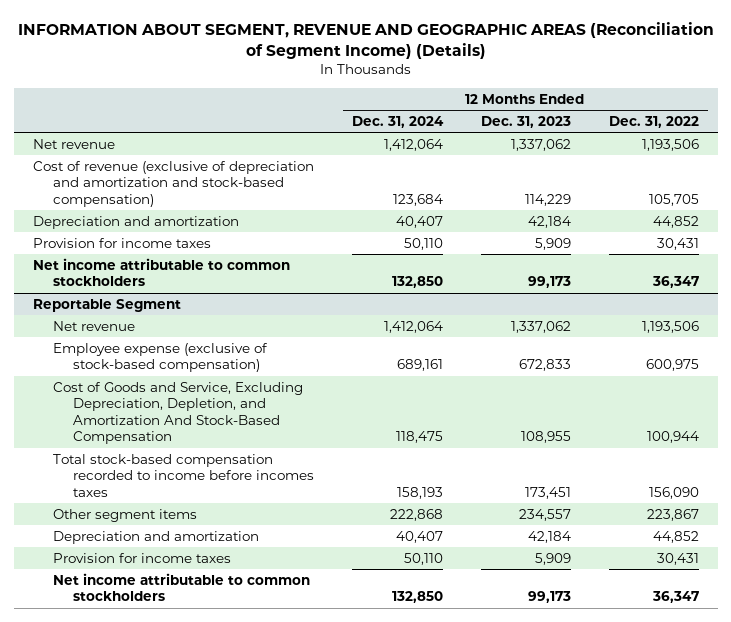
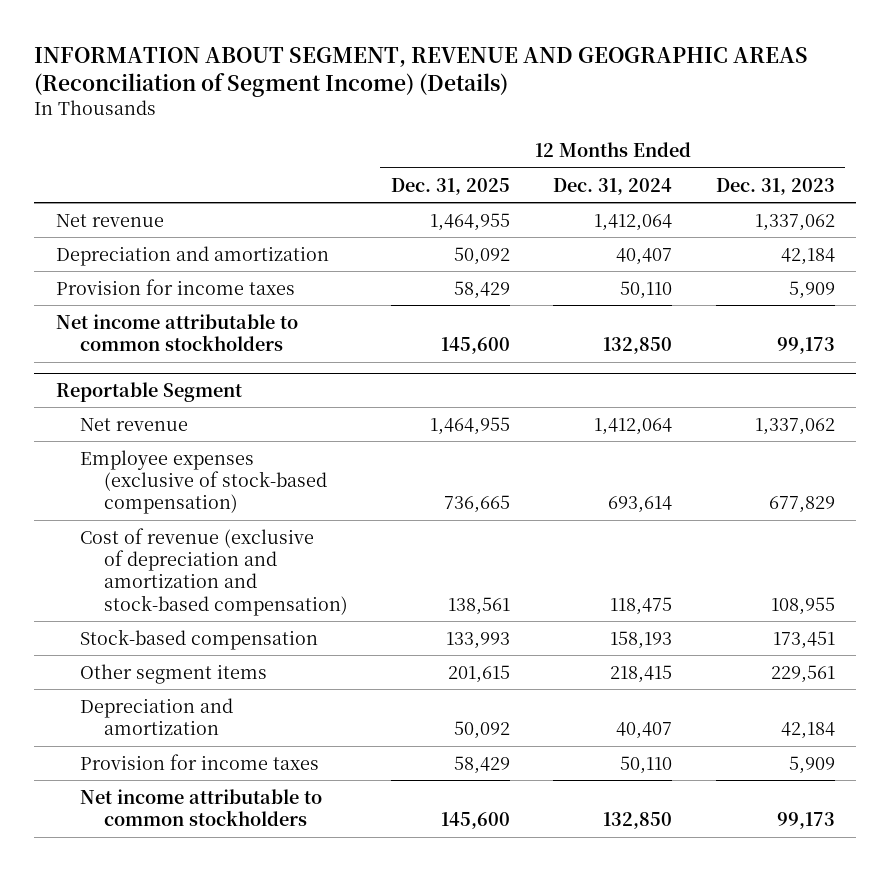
[608,115,699,128] Dec. 31, 2022 -> none
none -> [391,177,511,195] Dec. 31, 2025
[32,160,314,207] Cost of revenue (exclusive of depreciation and amortization and stock-based compensation) -> none
[52,342,268,373] Employee expense (exclusive of stock-based compensation) -> [79,449,327,515] Employee expenses (exclusive of stock-based compensation)
[396,359,443,372] 689,161 -> [608,496,673,514] 693,614
[518,359,571,372] 672,833 -> [768,496,835,514] 677,829
[52,381,303,445] Cost of Goods and Service, Excluding Depreciation, Depletion, and Amortization And Stock-Based Compensation -> [79,527,348,616] Cost of revenue (exclusive of depreciation and amortization and stock-based compensation)
[52,453,315,497] Total stock-based compensation recorded to income before incomes taxes -> [79,628,318,650] Stock-based compensation
[389,508,443,521] 222,868 -> [610,664,673,683] 218,415
[518,508,571,521] 234,557 -> [770,664,835,683] 229,561

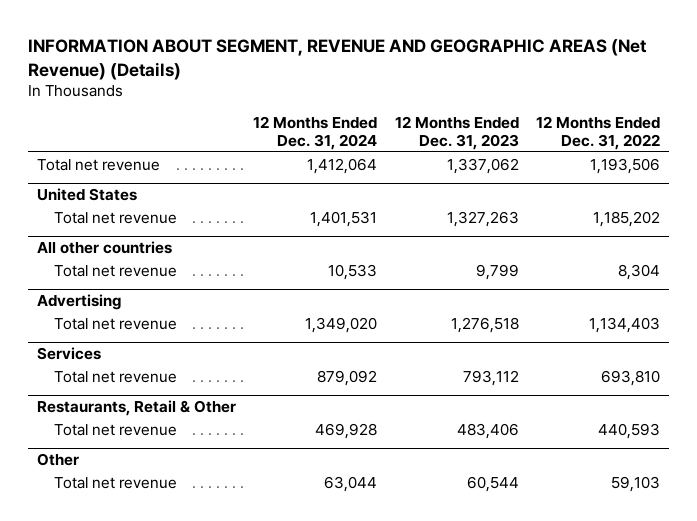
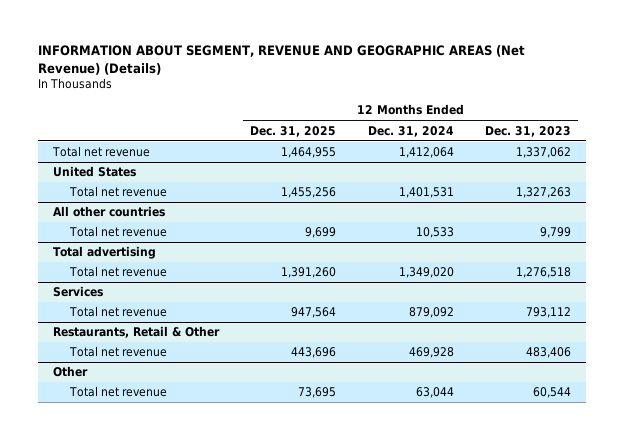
[536,116,661,151] 12 Months Ended Dec. 31, 2022 -> none
none -> [250,125,337,137] Dec. 31, 2025
[36,294,121,311] Advertising -> [53,246,157,260] Total advertising

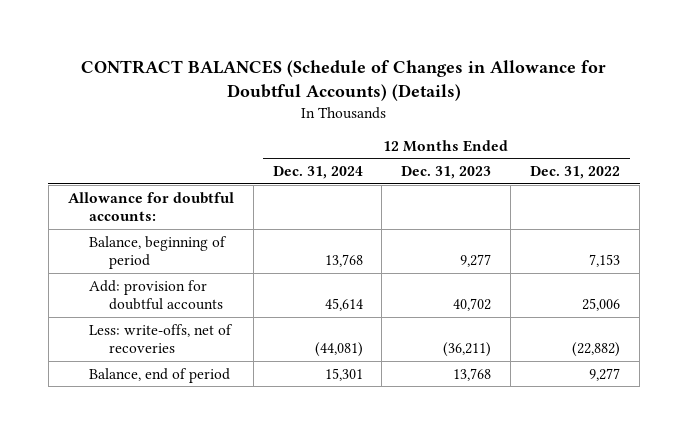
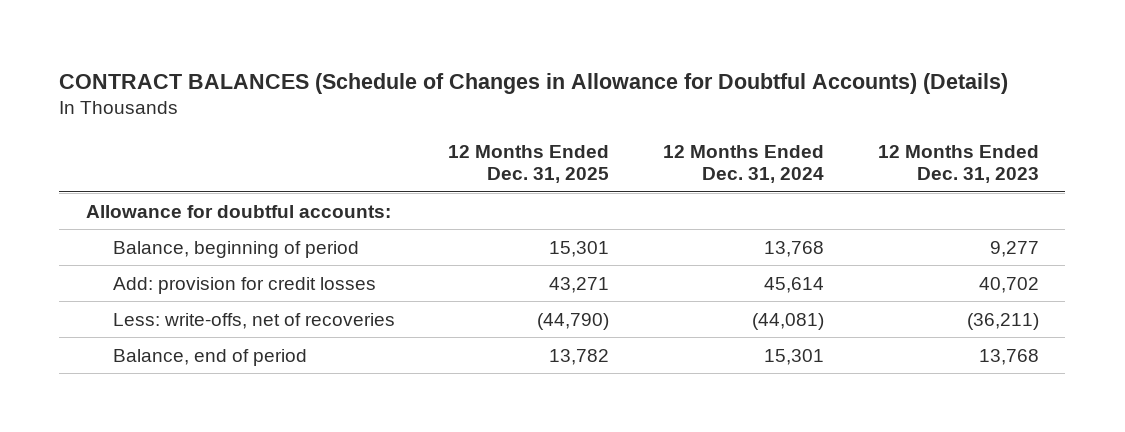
[530,166,621,180] Dec. 31, 2022 -> none
none -> [448,144,610,183] 12 Months Ended Dec. 31, 2025
[88,279,224,310] Add: provision for doubtful accounts -> [112,276,376,294] Add: provision for credit losses

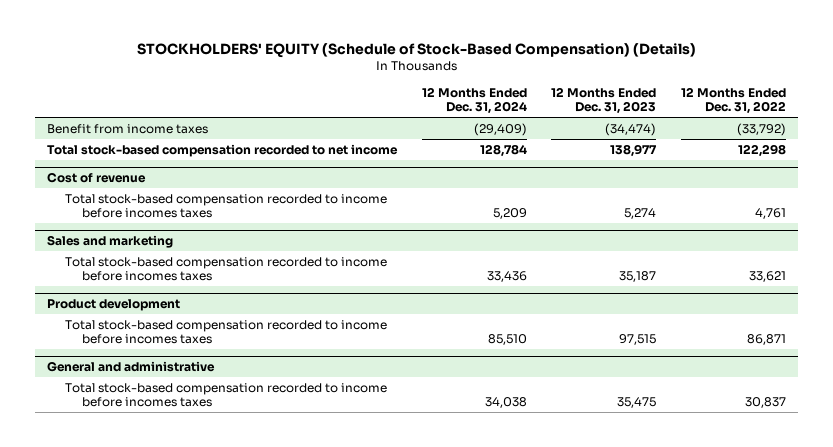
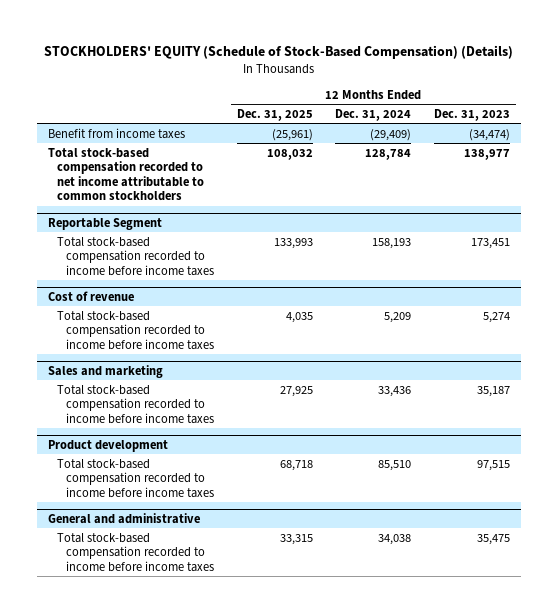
[680,87,786,115] 12 Months Ended Dec. 31, 2022 -> none
none -> [236,108,313,121] Dec. 31, 2025
[47,144,399,158] Total stock-based compensation recorded to net income -> [48,147,205,202] Total stock-based compensation recorded to net income attributable to common stockholders
none -> [48,217,163,230] Reportable Segment
none -> [57,236,215,276] Total stock-based compensation recorded to income before income taxes
[64,194,387,219] Total stock-based compensation recorded to income before incomes taxes -> [57,310,215,350] Total stock-based compensation recorded to income before income taxes
[64,257,387,282] Total stock-based compensation recorded to income before incomes taxes -> [57,384,215,424] Total stock-based compensation recorded to income before income taxes
[64,320,387,345] Total stock-based compensation recorded to income before incomes taxes -> [57,458,215,498] Total stock-based compensation recorded to income before income taxes
[64,383,387,408] Total stock-based compensation recorded to income before incomes taxes -> [57,532,215,572] Total stock-based compensation recorded to income before income taxes

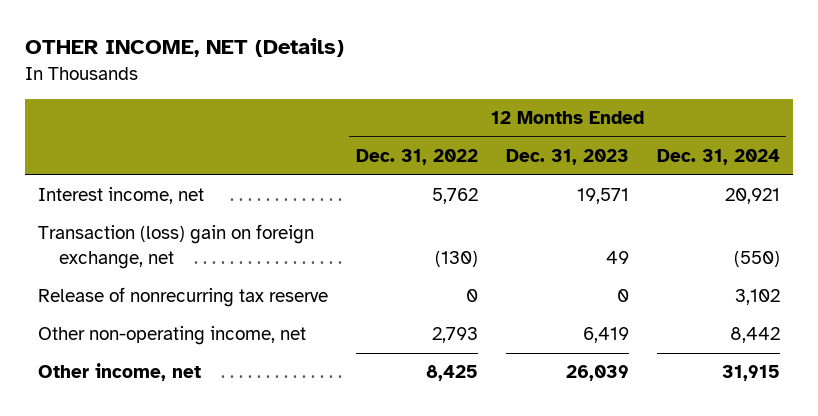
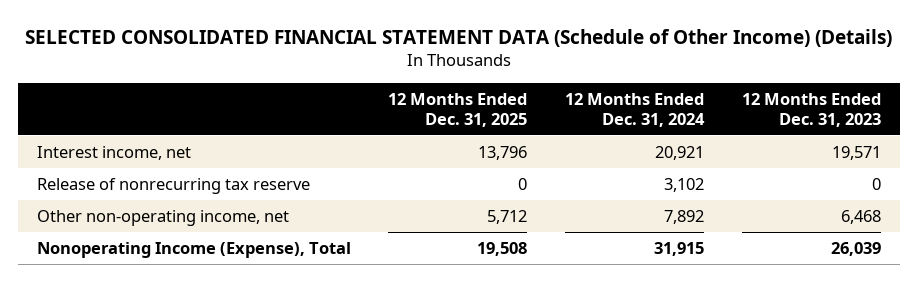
[24,38,344,58] OTHER INCOME, NET (Details) -> [24,28,892,47] SELECTED CONSOLIDATED FINANCIAL STATEMENT DATA (Schedule of Other Income) (Details)
[356,149,479,166] Dec. 31, 2022 -> none
none -> [388,92,528,127] 12 Months Ended Dec. 31, 2025
[38,224,315,270] Transaction (loss) gain on foreign exchange, net -> none
[582,327,629,344] 6,419 -> [840,209,881,224] 6,468
[729,327,780,344] 8,442 -> [664,209,705,224] 7,892
[38,363,202,382] Other income, net -> [36,241,351,258] Nonoperating Income (Expense), Total

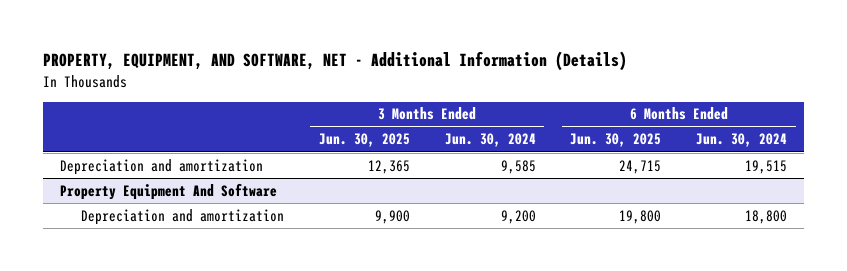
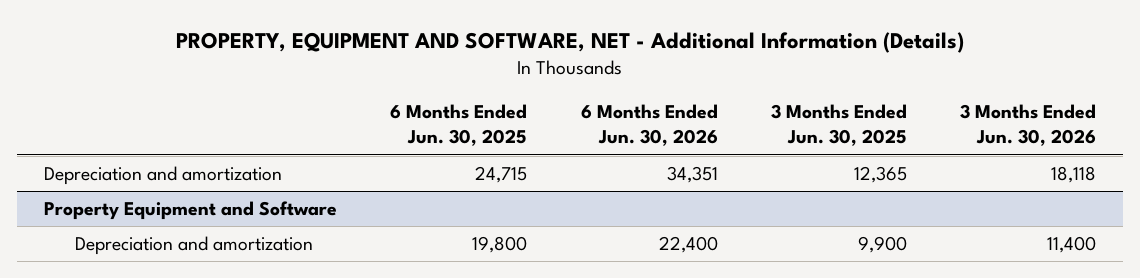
[42,51,627,72] PROPERTY, EQUIPMENT, AND SOFTWARE, NET - Additional Information (Details) -> [176,31,965,53] PROPERTY, EQUIPMENT AND SOFTWARE, NET - Additional Information (Details)
[444,133,536,148] Jun. 30, 2024 -> none
[696,133,788,148] Jun. 30, 2024 -> none
none -> [580,103,718,147] 6 Months Ended Jun. 30, 2026
none -> [960,103,1097,147] 3 Months Ended Jun. 30, 2026
[60,182,278,200] Property Equipment And Software -> [44,201,338,221] Property Equipment and Software

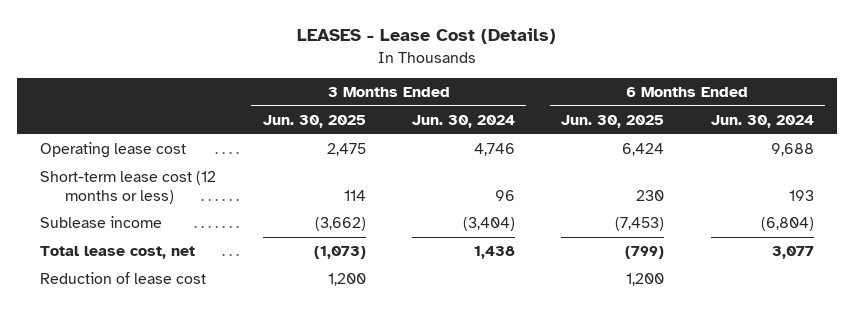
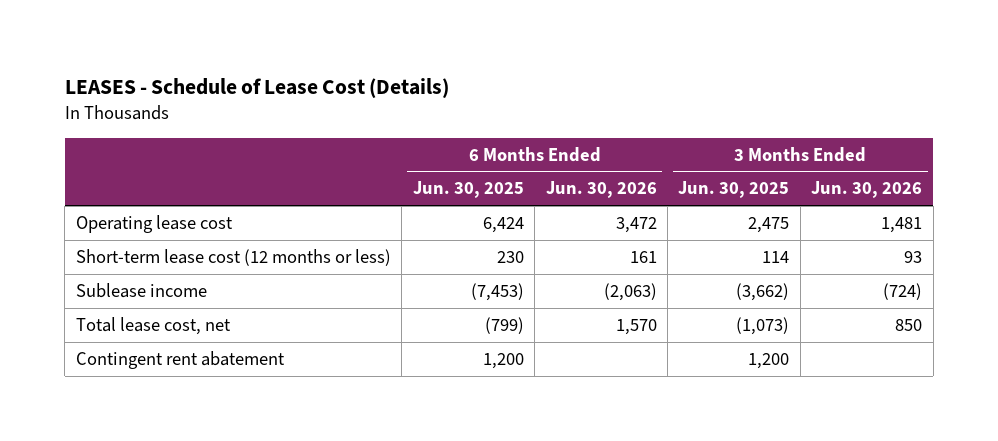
[296,28,556,45] LEASES - Lease Cost (Details) -> [64,77,449,98] LEASES - Schedule of Lease Cost (Details)
[411,115,515,129] Jun. 30, 2024 -> none
[710,115,814,129] Jun. 30, 2024 -> none
none -> [545,181,657,199] Jun. 30, 2026
none -> [811,181,923,199] Jun. 30, 2026
[40,272,207,285] Reduction of lease cost -> [75,351,285,370] Contingent rent abatement

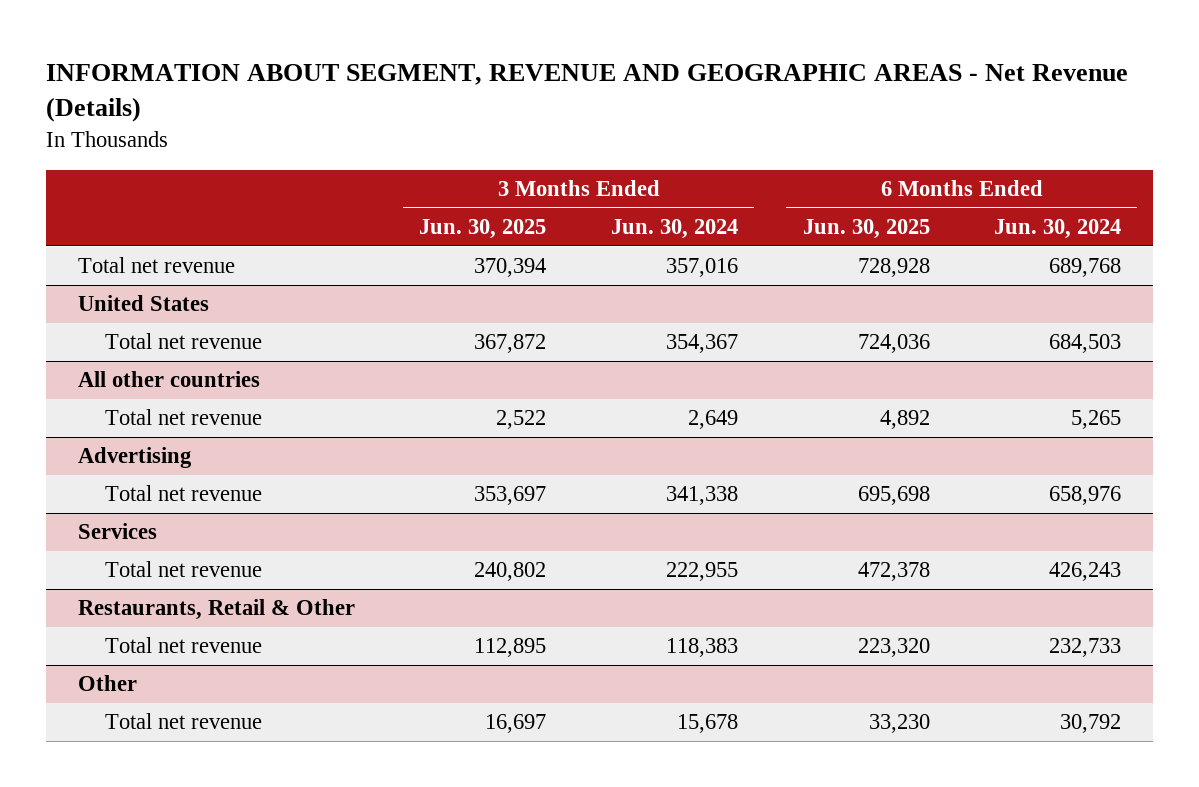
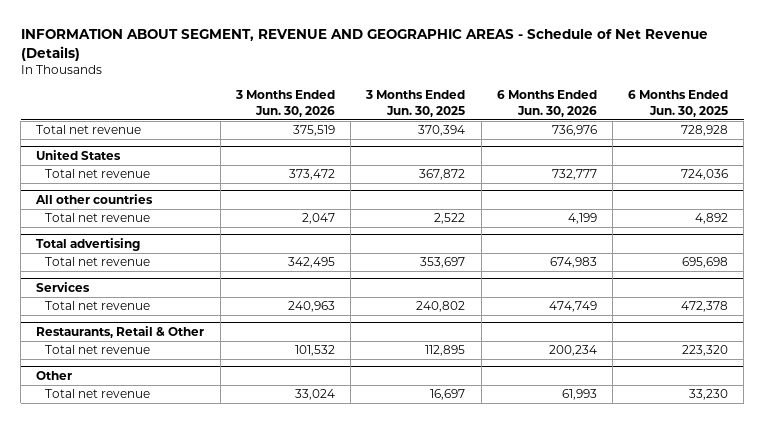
[45,63,1128,123] INFORMATION ABOUT SEGMENT, REVENUE AND GEOGRAPHIC AREAS - Net Revenue (Details) -> [20,29,708,61] INFORMATION ABOUT SEGMENT, REVENUE AND GEOGRAPHIC AREAS - Schedule of Net Revenue (Details)
[611,219,739,240] Jun. 30, 2024 -> none
[994,219,1122,240] Jun. 30, 2024 -> none
none -> [234,90,335,117] 3 Months Ended Jun. 30, 2026
none -> [496,90,597,117] 6 Months Ended Jun. 30, 2026
[77,447,192,469] Advertising -> [36,237,141,251] Total advertising

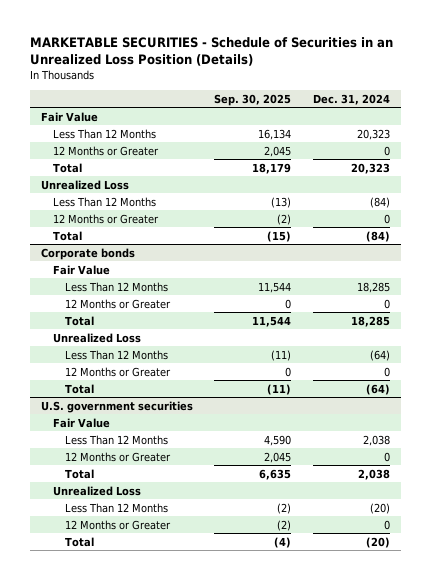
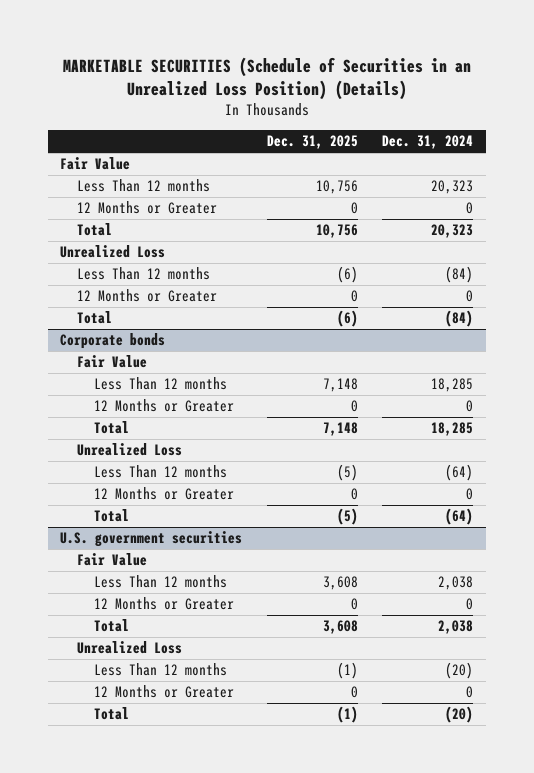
[29,37,393,67] MARKETABLE SECURITIES - Schedule of Securities in an Unrealized Loss Position (Details) -> [62,56,471,100] MARKETABLE SECURITIES (Schedule of Securities in an Unrealized Loss Position) (Details)
[214,93,292,106] Sep. 30, 2025 -> none
none -> [266,135,358,150] Dec. 31, 2025
[52,128,156,139] Less Than 12 Months -> [77,179,211,193] Less Than 12 months
[52,196,156,207] Less Than 12 Months -> [77,267,211,281] Less Than 12 months
[65,281,169,292] Less Than 12 Months -> [94,377,228,391] Less Than 12 months
[65,349,169,360] Less Than 12 Months -> [94,465,228,479] Less Than 12 months
[65,434,169,445] Less Than 12 Months -> [94,575,228,589] Less Than 12 months
[65,502,169,513] Less Than 12 Months -> [94,663,228,677] Less Than 12 months

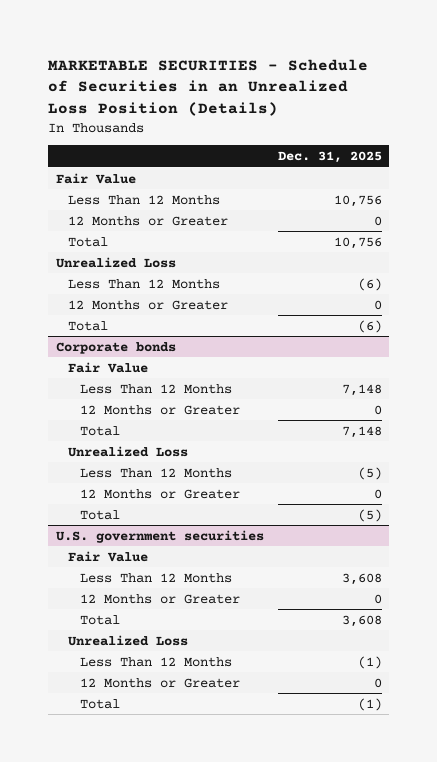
[62,56,471,100] MARKETABLE SECURITIES (Schedule of Securities in an Unrealized Loss Position) (Details) -> [48,58,369,116] MARKETABLE SECURITIES - Schedule of Securities in an Unrealized Loss Position (Details)
[382,135,474,150] Dec. 31, 2024 -> none
[77,179,211,193] Less Than 12 months -> [67,194,220,205] Less Than 12 Months
[77,267,211,281] Less Than 12 months -> [67,278,220,289] Less Than 12 Months
[94,377,228,391] Less Than 12 months -> [80,383,233,394] Less Than 12 Months
[94,465,228,479] Less Than 12 months -> [80,467,233,478] Less Than 12 Months
[94,575,228,589] Less Than 12 months -> [80,572,233,583] Less Than 12 Months
[94,663,228,677] Less Than 12 months -> [80,656,233,667] Less Than 12 Months

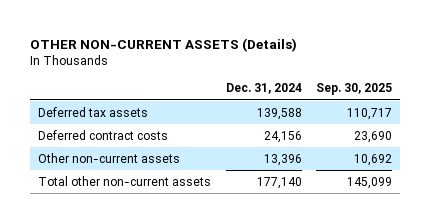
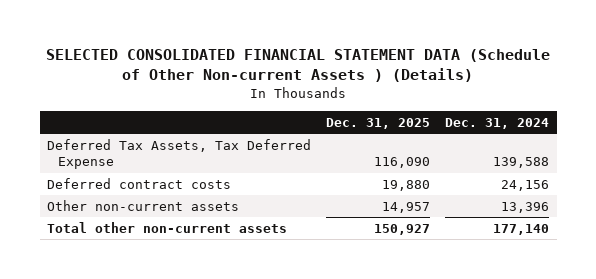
[30,37,298,52] OTHER NON-CURRENT ASSETS (Details) -> [46,48,551,83] SELECTED CONSOLIDATED FINANCIAL STATEMENT DATA (Schedule of Other Non-current Assets ) (Details)
[316,83,393,96] Sep. 30, 2025 -> none
none -> [326,117,431,129] Dec. 31, 2025
[37,106,148,117] Deferred tax assets -> [47,138,312,170] Deferred Tax Assets, Tax Deferred Expense

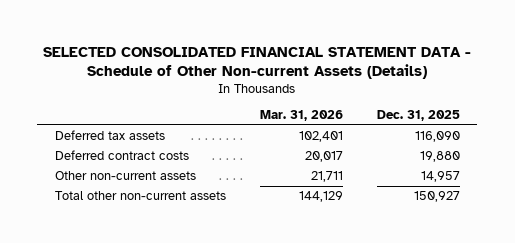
[46,48,551,83] SELECTED CONSOLIDATED FINANCIAL STATEMENT DATA (Schedule of Other Non-current Assets ) (Details) -> [43,46,472,79] SELECTED CONSOLIDATED FINANCIAL STATEMENT DATA - Schedule of Other Non-current Assets (Details)
[445,117,550,129] Dec. 31, 2024 -> none
none -> [259,110,343,122] Mar. 31, 2026
[47,138,312,170] Deferred Tax Assets, Tax Deferred Expense -> [54,130,165,141] Deferred tax assets

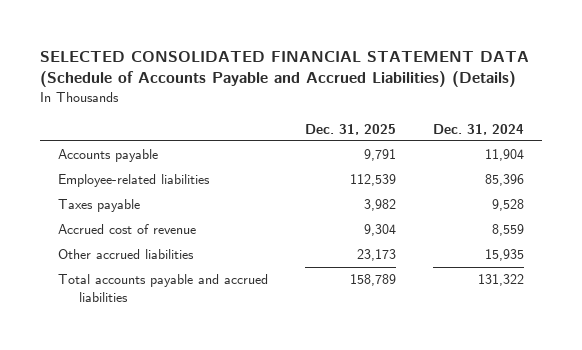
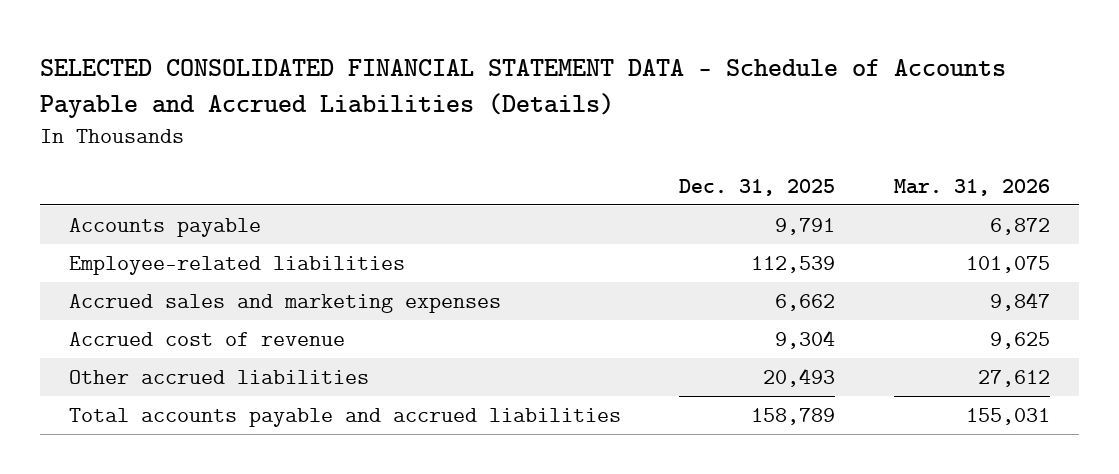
[39,50,529,88] SELECTED CONSOLIDATED FINANCIAL STATEMENT DATA (Schedule of Accounts Payable and Accrued Liabilities) (Details) -> [39,58,1006,118] SELECTED CONSOLIDATED FINANCIAL STATEMENT DATA - Schedule of Accounts Payable and Accrued Liabilities (Details)
[432,123,524,135] Dec. 31, 2024 -> none
none -> [893,178,1050,196] Mar. 31, 2026
[58,199,141,213] Taxes payable -> none
none -> [68,294,501,314] Accrued sales and marketing expenses
[357,249,397,262] 23,173 -> [763,368,836,388] 20,493

